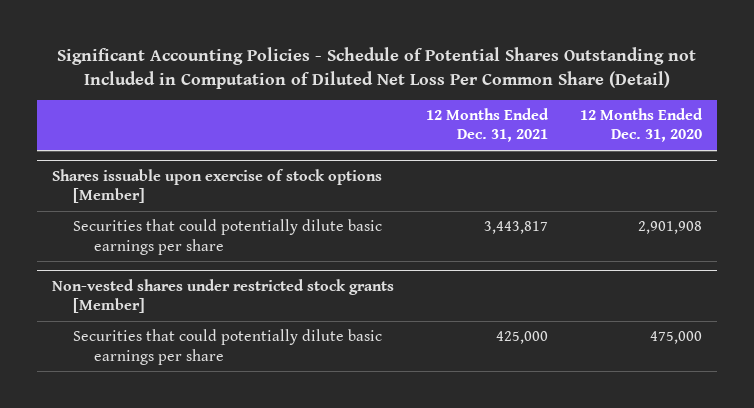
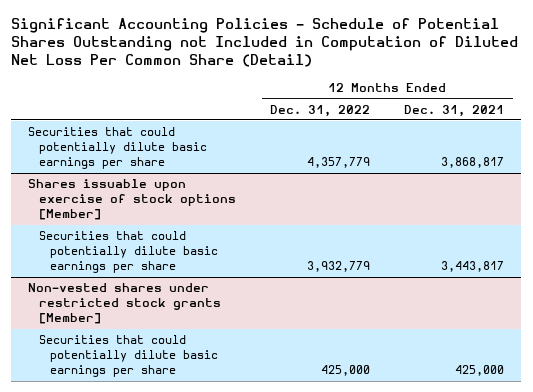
[579,108,703,143] 12 Months Ended Dec. 31, 2020 -> none
none -> [270,104,371,117] Dec. 31, 2022
none -> [28,127,208,170] Securities that could potentially dilute basic earnings per share

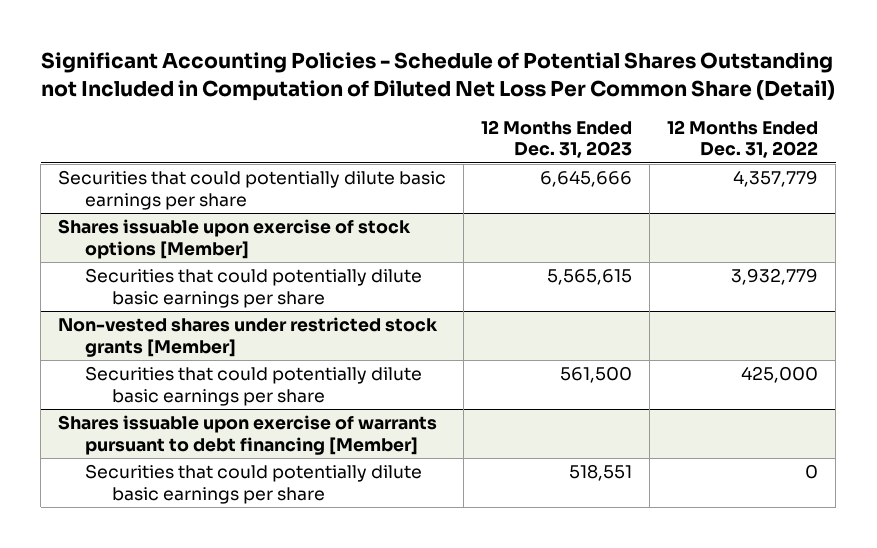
[404,104,505,117] Dec. 31, 2021 -> none
none -> [481,119,633,159] 12 Months Ended Dec. 31, 2023
none -> [58,415,438,455] Shares issuable upon exercise of warrants pursuant to debt financing [Member]
none -> [85,464,423,504] Securities that could potentially dilute basic earnings per share

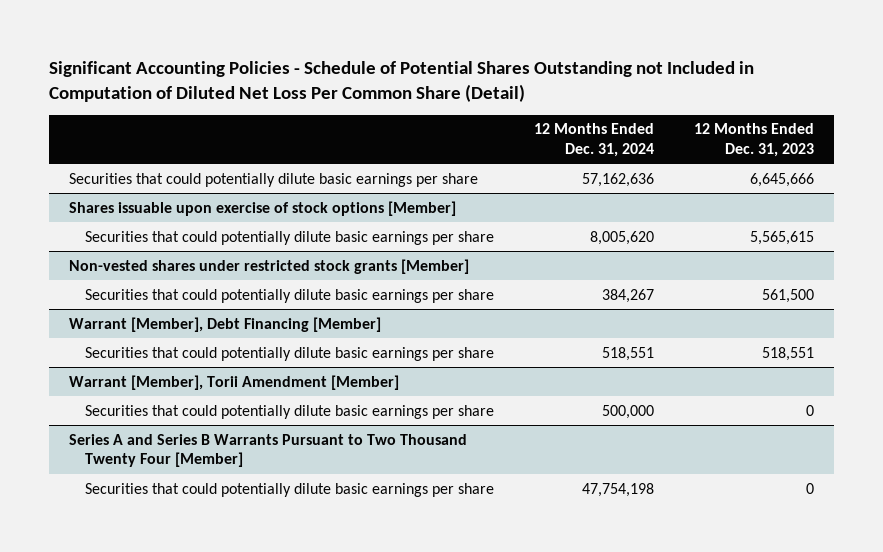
[667,119,819,159] 12 Months Ended Dec. 31, 2022 -> none
none -> [534,123,655,158] 12 Months Ended Dec. 31, 2024
[58,415,438,455] Shares issuable upon exercise of warrants pursuant to debt financing [Member] -> none
none -> [68,316,381,332] Warrant [Member], Debt Financing [Member]
none -> [68,374,399,390] Warrant [Member], Torii Amendment [Member]
none -> [84,404,494,419] Securities that could potentially dilute basic earnings per share
none -> [68,433,467,468] Series A and Series B Warrants Pursuant to Two Thousand Twenty Four [Member]
none -> [84,482,494,497] Securities that could potentially dilute basic earnings per share

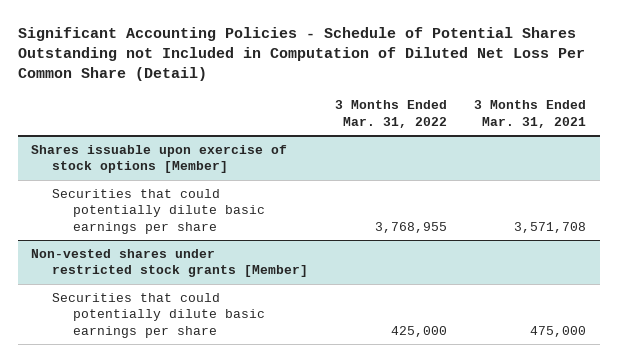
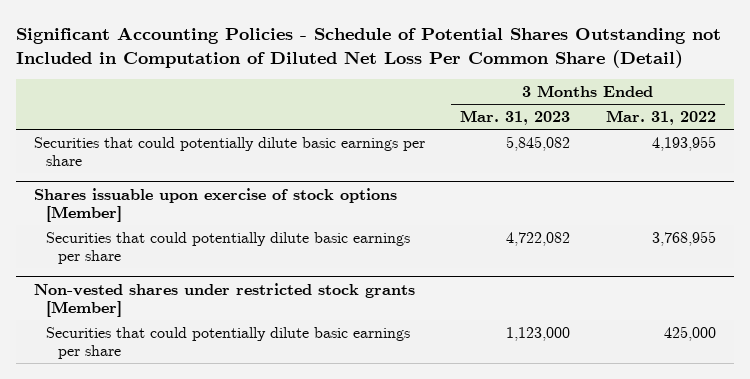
[474,100,587,128] 3 Months Ended Mar. 31, 2021 -> none
none -> [460,109,571,125] Mar. 31, 2023
none -> [33,136,425,166] Securities that could potentially dilute basic earnings per share

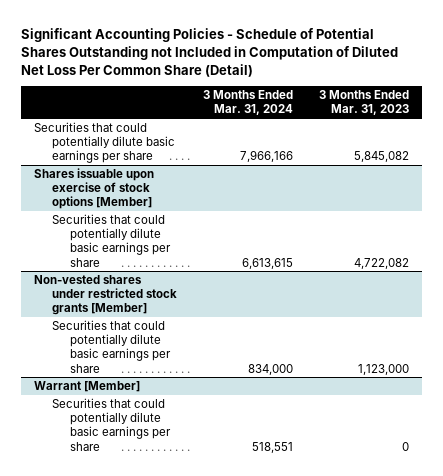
[606,109,717,125] Mar. 31, 2022 -> none
none -> [202,90,293,116] 3 Months Ended Mar. 31, 2024
none -> [34,381,141,393] Warrant [Member]
none -> [51,398,171,451] Securities that could potentially dilute basic earnings per share

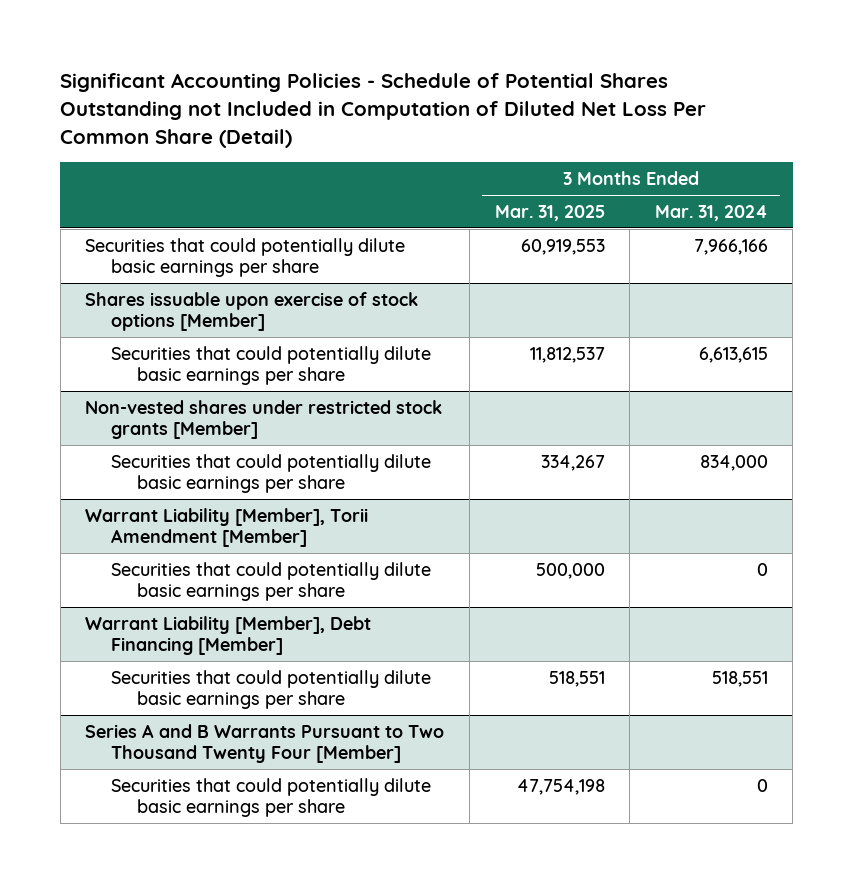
[318,90,409,116] 3 Months Ended Mar. 31, 2023 -> none
none -> [494,204,605,221] Mar. 31, 2025
[34,381,141,393] Warrant [Member] -> none
none -> [85,507,369,548] Warrant Liability [Member], Torii Amendment [Member]
none -> [111,561,432,602] Securities that could potentially dilute basic earnings per share
none -> [85,615,372,656] Warrant Liability [Member], Debt Financing [Member]
none -> [85,723,445,764] Series A and B Warrants Pursuant to Two Thousand Twenty Four [Member]
none -> [111,777,432,818] Securities that could potentially dilute basic earnings per share

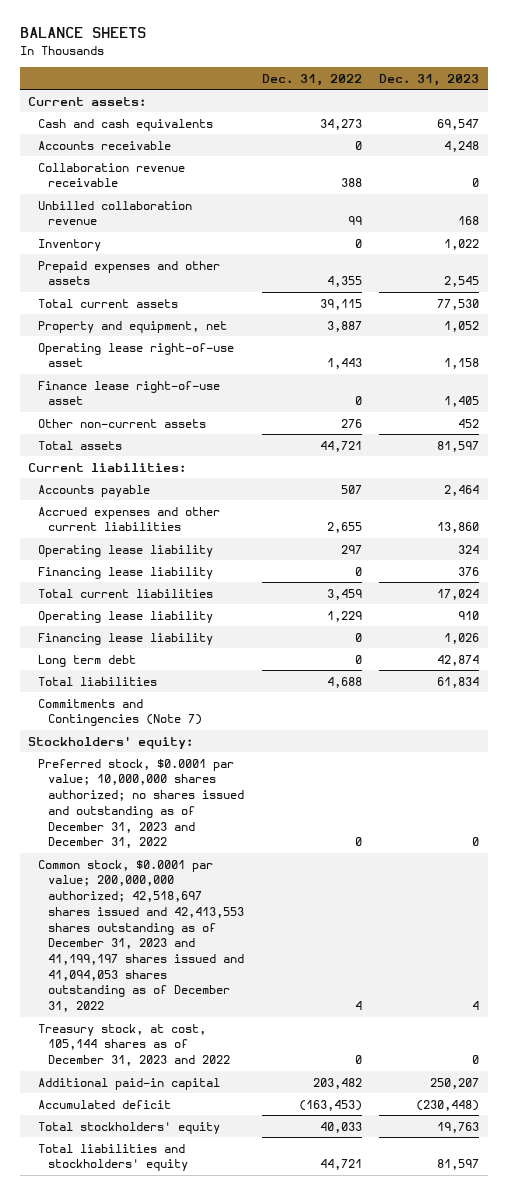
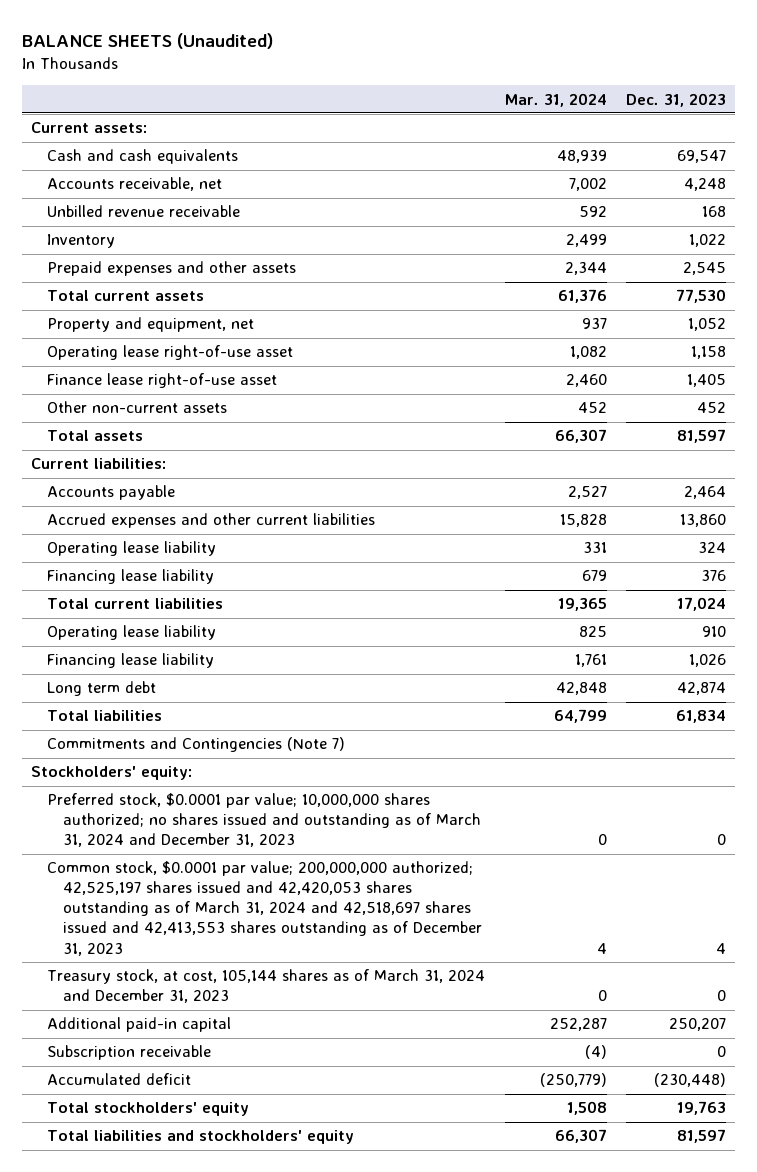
[19,27,146,39] BALANCE SHEETS -> [21,33,273,50] BALANCE SHEETS (Unaudited)
[261,73,362,86] Dec. 31, 2022 -> none
none -> [504,92,607,107] Mar. 31, 2024
[38,162,186,188] Collaboration revenue receivable -> none
[38,140,172,150] Accounts receivable -> [47,177,223,192] Accounts receivable, net
[38,200,193,226] Unbilled collaboration revenue -> [47,205,241,218] Unbilled revenue receivable
[38,758,245,849] Preferred stock, $0.0001 par value; 10,000,000 shares authorized; no shares issued and outstanding as of December 31, 2023 and December 31, 2022 -> [47,793,482,848] Preferred stock, $0.0001 par value; 10,000,000 shares authorized; no shares issued and outstanding as of March 31, 2024 and December 31, 2023
[38,859,245,1013] Common stock, $0.0001 par value; 200,000,000 authorized; 42,518,697 shares issued and 42,413,553 shares outstanding as of December 31, 2023 and 41,199,197 shares issued and 41,094,053 shares outstanding as of December 31, 2022 -> [47,861,483,956] Common stock, $0.0001 par value; 200,000,000 authorized; 42,525,197 shares issued and 42,420,053 shares outstanding as of March 31, 2024 and 42,518,697 shares issued and 42,413,553 shares outstanding as of December 31, 2023
[38,1023,231,1067] Treasury stock, at cost, 105,144 shares as of December 31, 2023 and 2022 -> [47,969,486,1004] Treasury stock, at cost, 105,144 shares as of March 31, 2024 and December 31, 2023
none -> [47,1045,212,1061] Subscription receivable

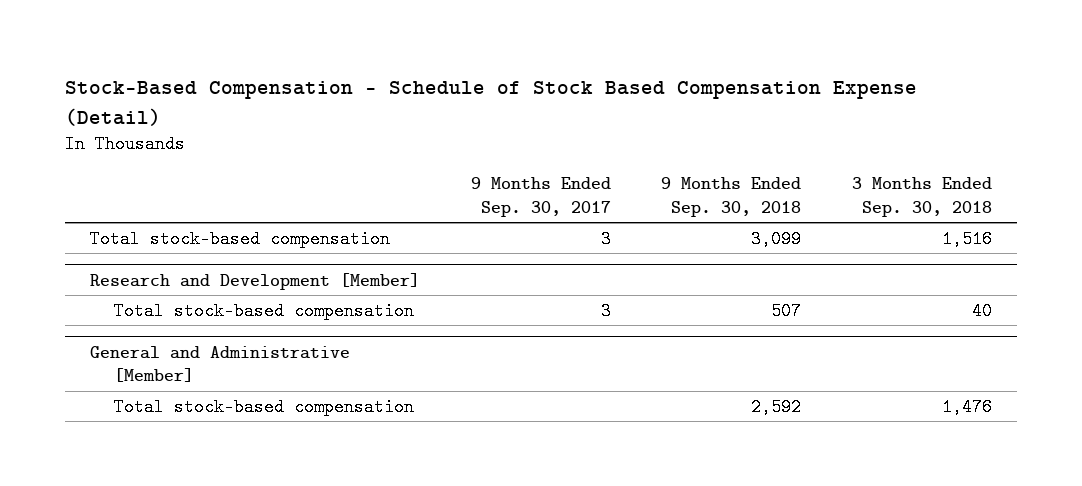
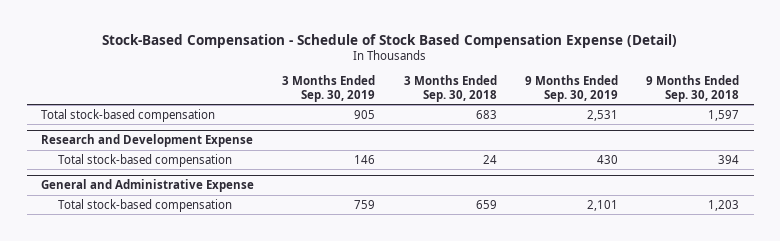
[470,177,611,217] 9 Months Ended Sep. 30, 2017 -> none
none -> [282,75,376,102] 3 Months Ended Sep. 30, 2019
none -> [524,75,618,102] 9 Months Ended Sep. 30, 2019
[751,230,802,249] 3,099 -> [708,109,740,121] 1,597
[941,230,992,249] 1,516 -> [475,109,497,119] 683
[89,272,420,290] Research and Development [Member] -> [40,134,253,148] Research and Development Expense
[771,302,802,321] 507 -> [718,154,740,164] 394
[971,302,992,321] 40 -> [482,154,497,164] 24
[89,345,350,383] General and Administrative [Member] -> [40,179,254,193] General and Administrative Expense
[751,398,802,417] 2,592 -> [708,199,740,211] 1,203
[941,398,992,417] 1,476 -> [475,199,497,209] 659

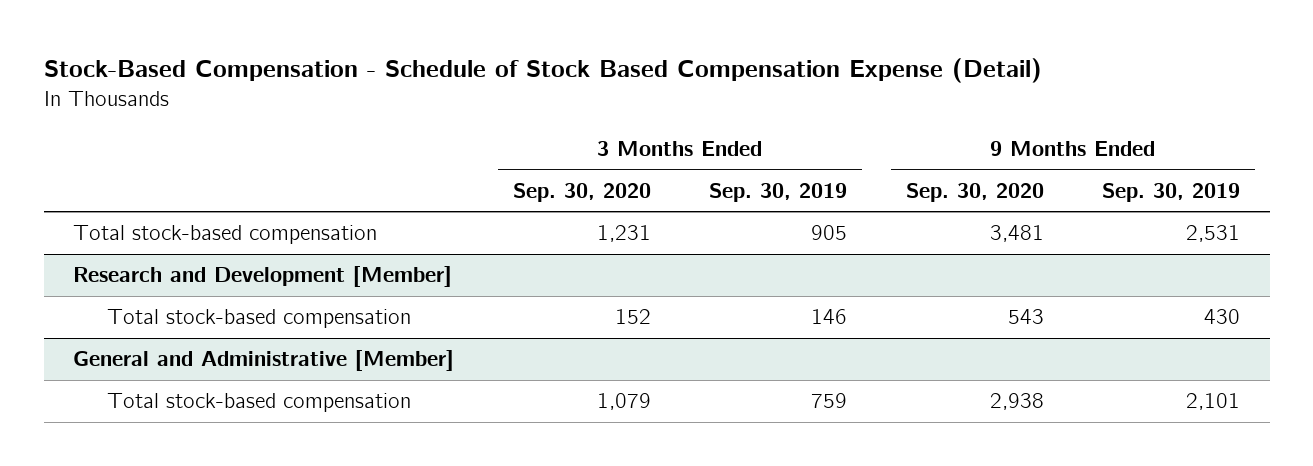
[403,75,497,102] 3 Months Ended Sep. 30, 2018 -> none
[646,75,740,102] 9 Months Ended Sep. 30, 2018 -> none
none -> [512,183,651,203] Sep. 30, 2020
none -> [905,183,1044,203] Sep. 30, 2020
[40,134,253,148] Research and Development Expense -> [72,266,452,288] Research and Development [Member]
[40,179,254,193] General and Administrative Expense -> [72,350,454,372] General and Administrative [Member]

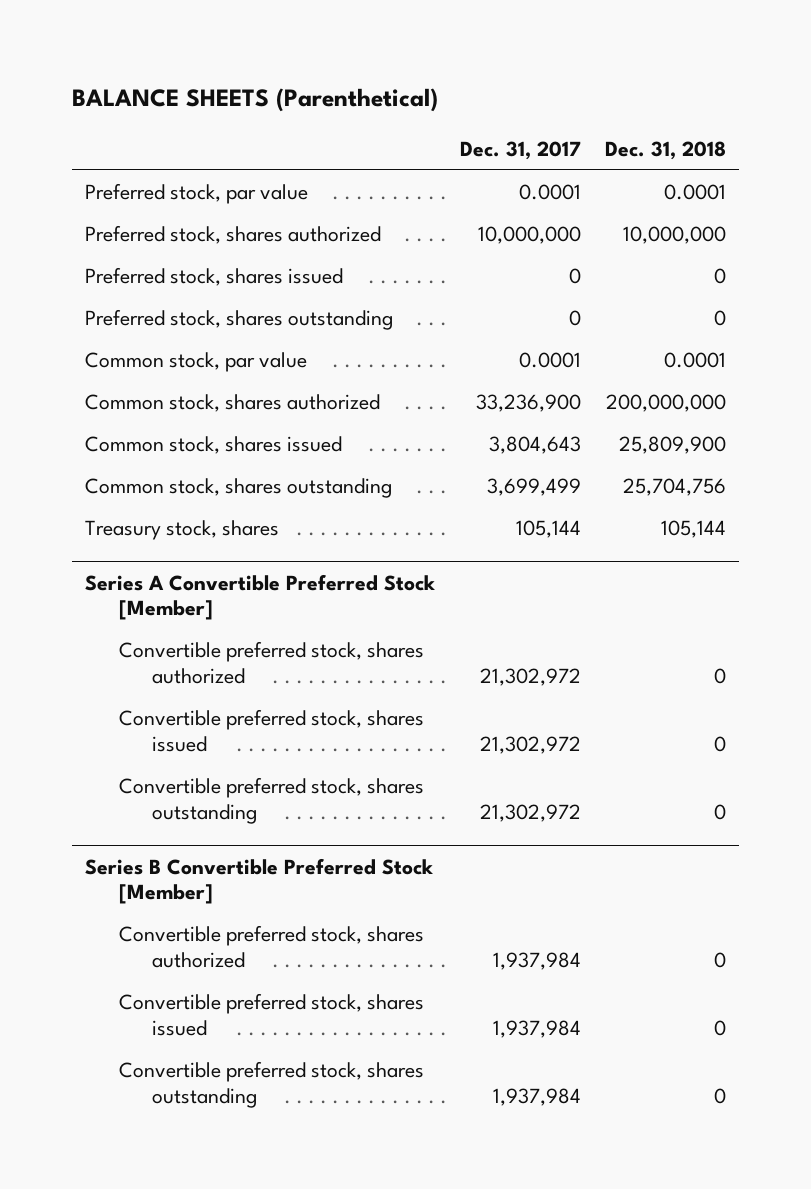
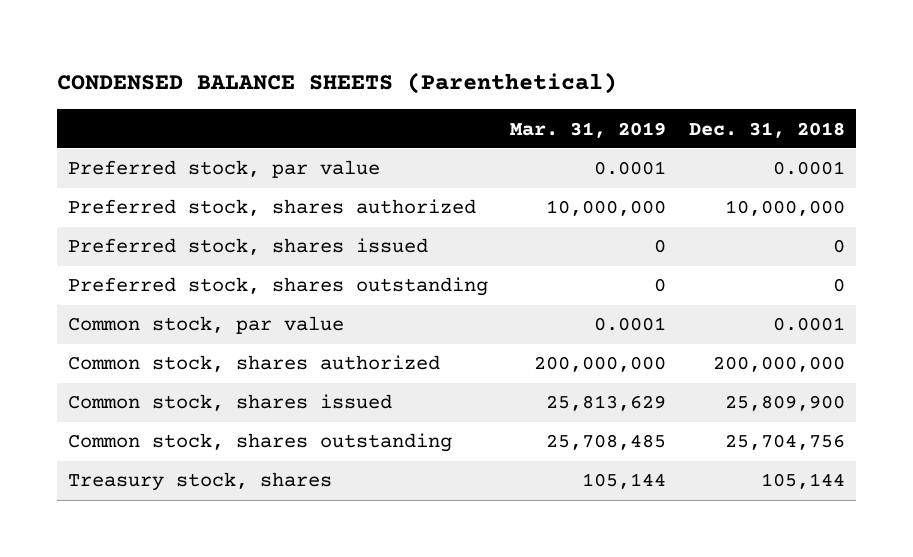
[72,87,439,112] BALANCE SHEETS (Parenthetical) -> [56,71,617,94] CONDENSED BALANCE SHEETS (Parenthetical)
[459,140,581,160] Dec. 31, 2017 -> none
none -> [510,121,667,138] Mar. 31, 2019
[84,573,435,621] Series A Convertible Preferred Stock [Member] -> none
[118,641,424,684] Convertible preferred stock, shares authorized -> none
[118,709,424,752] Convertible preferred stock, shares issued -> none
[118,777,424,824] Convertible preferred stock, shares outstanding -> none
[84,857,433,905] Series B Convertible Preferred Stock [Member] -> none
[118,925,424,968] Convertible preferred stock, shares authorized -> none
[118,993,424,1036] Convertible preferred stock, shares issued -> none
[118,1061,424,1108] Convertible preferred stock, shares outstanding -> none

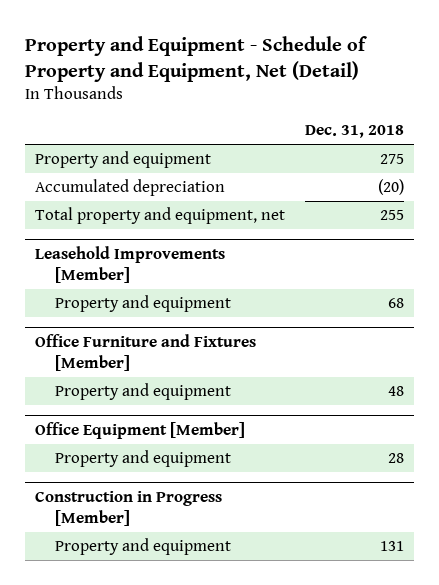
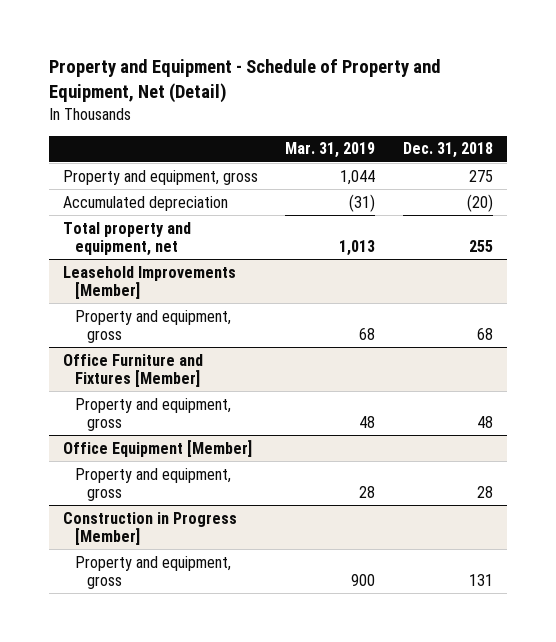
none -> [285,142,376,159] Mar. 31, 2019
[34,151,211,169] Property and equipment -> [62,169,258,185] Property and equipment, gross
[54,295,231,313] Property and equipment -> [74,309,231,344] Property and equipment, gross
[54,383,231,401] Property and equipment -> [74,397,231,432] Property and equipment, gross
[54,450,231,468] Property and equipment -> [74,467,231,502] Property and equipment, gross
[54,538,231,556] Property and equipment -> [74,555,231,590] Property and equipment, gross

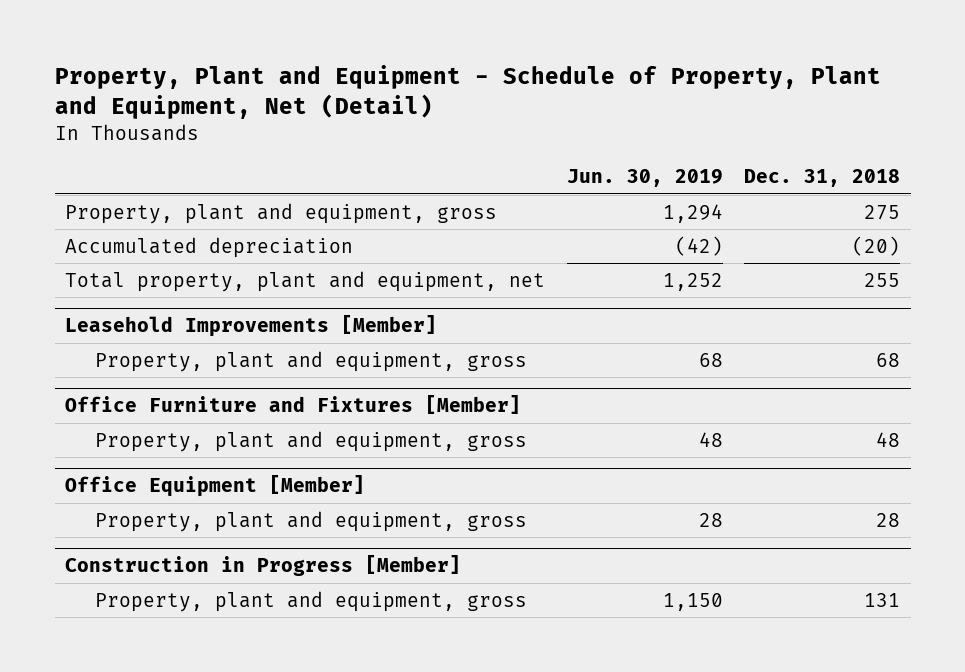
[48,59,441,104] Property and Equipment - Schedule of Property and Equipment, Net (Detail) -> [54,65,881,120] Property, Plant and Equipment - Schedule of Property, Plant and Equipment, Net (Detail)
[285,142,376,159] Mar. 31, 2019 -> none
none -> [566,169,723,188] Jun. 30, 2019
[62,169,258,185] Property and equipment, gross -> [65,202,498,224] Property, plant and equipment, gross
[62,221,191,257] Total property and equipment, net -> [65,270,546,292] Total property, plant and equipment, net
[74,309,231,344] Property and equipment, gross -> [94,350,527,372] Property, plant and equipment, gross
[74,397,231,432] Property and equipment, gross -> [94,430,527,452] Property, plant and equipment, gross
[74,467,231,502] Property and equipment, gross -> [94,510,527,532] Property, plant and equipment, gross
[74,555,231,590] Property and equipment, gross -> [94,590,527,612] Property, plant and equipment, gross

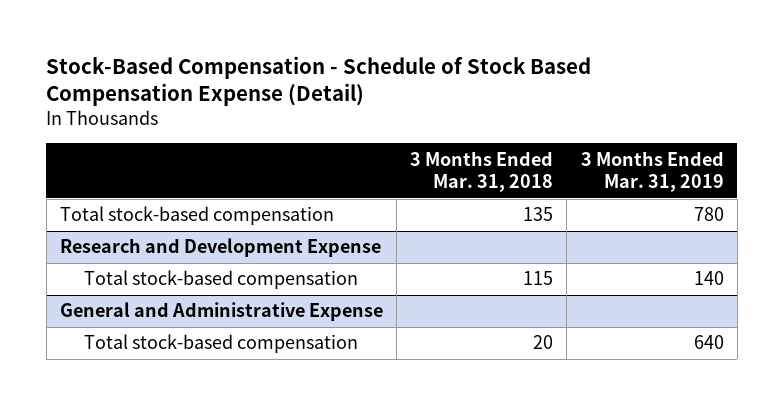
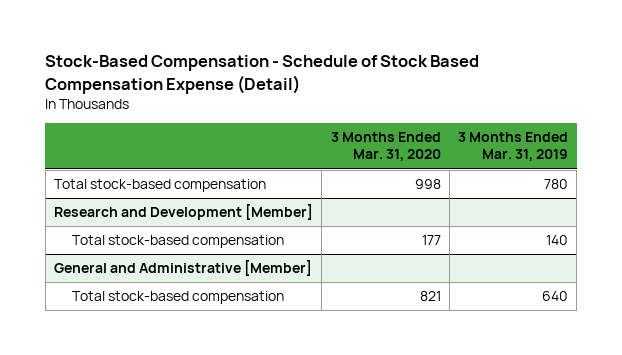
[410,150,554,193] 3 Months Ended Mar. 31, 2018 -> none
none -> [330,132,441,162] 3 Months Ended Mar. 31, 2020
[59,238,381,258] Research and Development Expense -> [54,204,314,221] Research and Development [Member]
[59,302,383,322] General and Administrative Expense -> [54,260,313,277] General and Administrative [Member]

